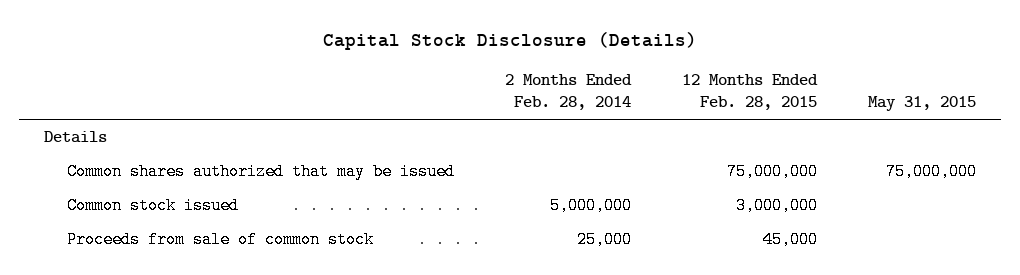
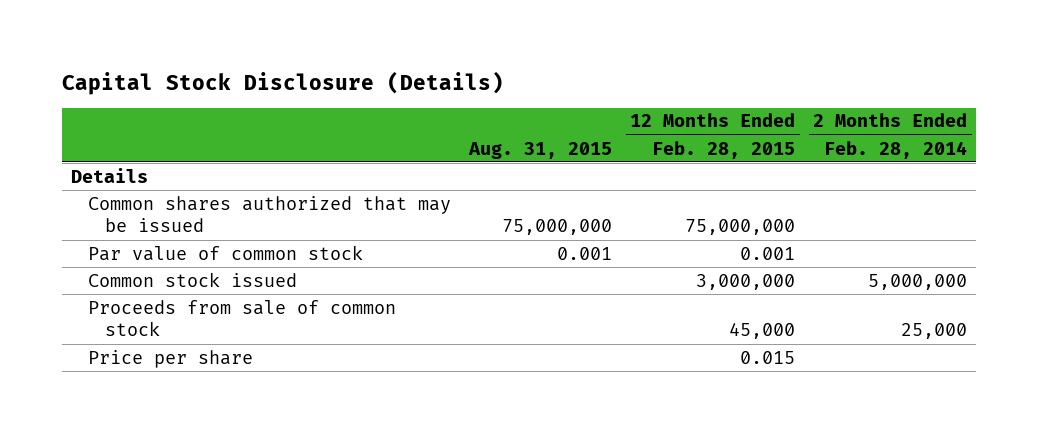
[867,96,976,112] May 31, 2015 -> none
none -> [468,141,613,159] Aug. 31, 2015
none -> [87,244,363,261] Par value of common stock
none -> [87,349,253,368] Price per share

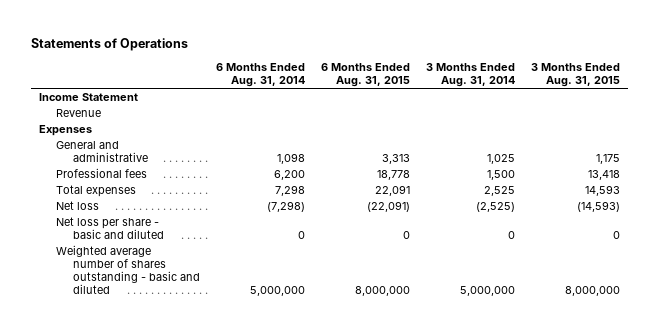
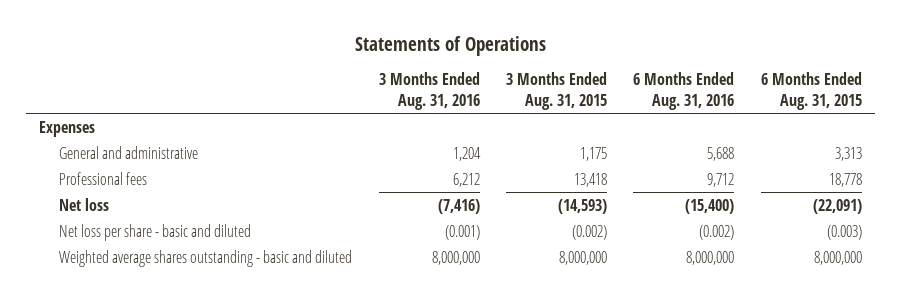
[215,63,305,88] 6 Months Ended Aug. 31, 2014 -> none
[425,63,515,88] 3 Months Ended Aug. 31, 2014 -> none
none -> [378,72,480,110] 3 Months Ended Aug. 31, 2016
none -> [633,72,735,110] 6 Months Ended Aug. 31, 2016
[39,92,139,101] Income Statement -> none
[55,108,101,117] Revenue -> none
[55,184,136,197] Total expenses -> none
[402,231,410,240] 0 -> [826,224,862,240] (0.003)
[612,231,620,240] 0 -> [572,224,608,240] (0.002)
[55,244,200,295] Weighted average number of shares outstanding - basic and diluted -> [59,249,353,267] Weighted average shares outstanding - basic and diluted

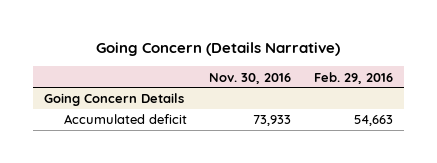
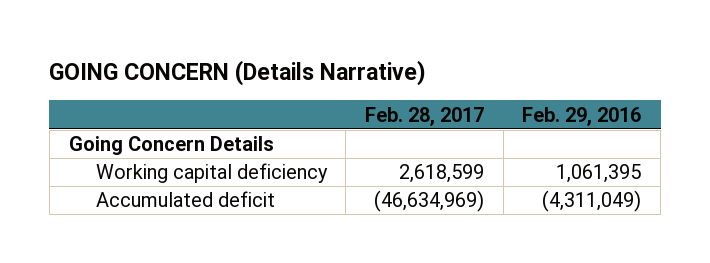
[96,42,341,57] Going Concern (Details Narrative) -> [49,60,427,87] GOING CONCERN (Details Narrative)
[209,72,292,84] Nov. 30, 2016 -> none
none -> [364,106,484,126] Feb. 28, 2017
none -> [95,163,328,184] Working capital deficiency
[353,115,393,127] 54,663 -> [542,190,642,213] (4,311,049)

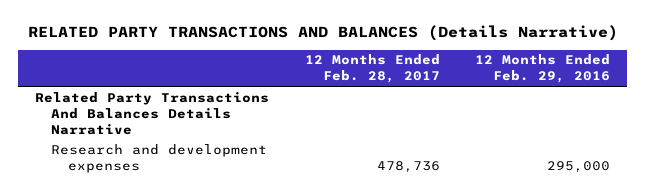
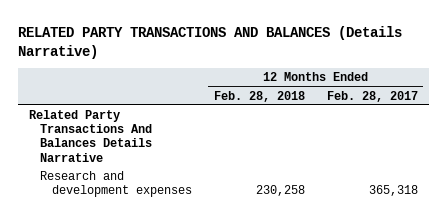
[474,54,610,84] 12 Months Ended Feb. 29, 2016 -> none
none -> [213,90,305,102] Feb. 28, 2018
[376,160,440,173] 478,736 -> [368,185,418,197] 365,318

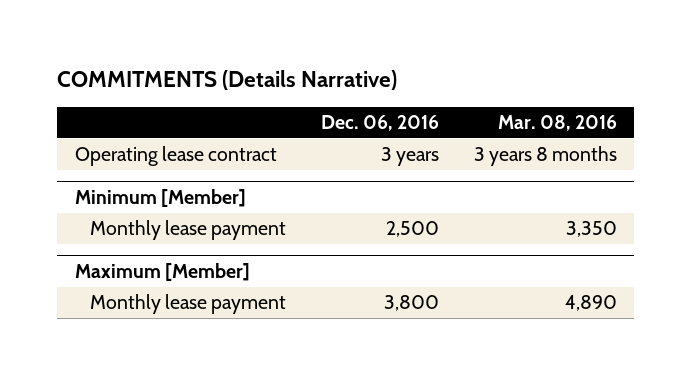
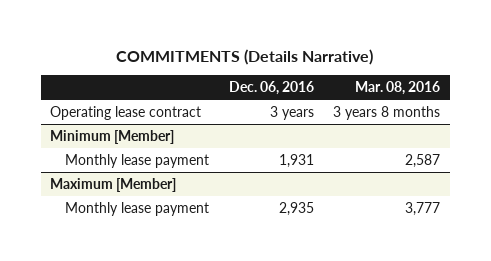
[386,221,440,238] 2,500 -> [278,153,314,168] 1,931
[566,221,618,238] 3,350 -> [405,153,441,168] 2,587
[384,295,440,312] 3,800 -> [278,201,314,216] 2,935
[565,295,618,312] 4,890 -> [405,201,441,216] 3,777

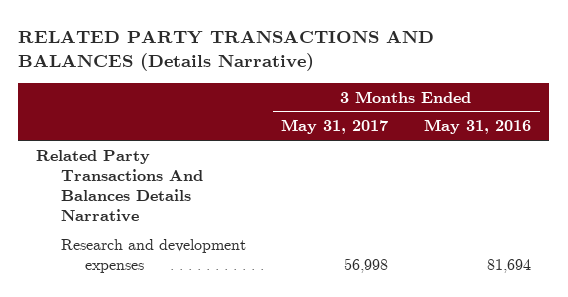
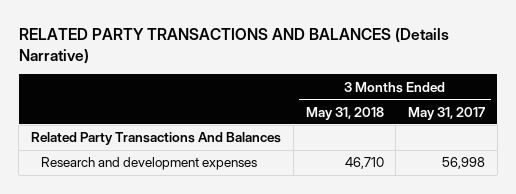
[424,119,532,135] May 31, 2016 -> none
none -> [305,106,384,120] May 31, 2018
[36,149,203,222] Related Party Transactions And Balances Details Narrative -> [31,132,282,146] Related Party Transactions And Balances

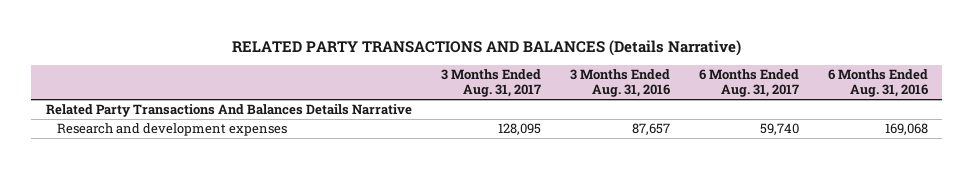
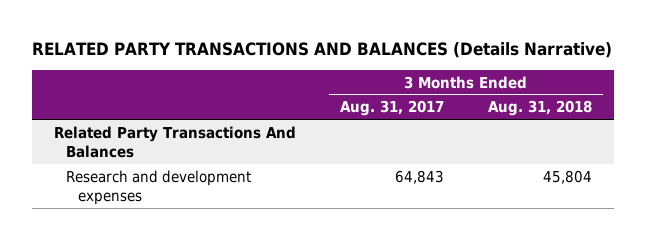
[569,68,670,98] 3 Months Ended Aug. 31, 2016 -> none
[698,68,799,98] 6 Months Ended Aug. 31, 2017 -> none
[827,68,928,98] 6 Months Ended Aug. 31, 2016 -> none
none -> [488,100,593,117] Aug. 31, 2018
[45,104,412,118] Related Party Transactions And Balances Details Narrative -> [53,125,296,159] Related Party Transactions And Balances
[497,123,541,136] 128,095 -> [394,169,444,184] 64,843

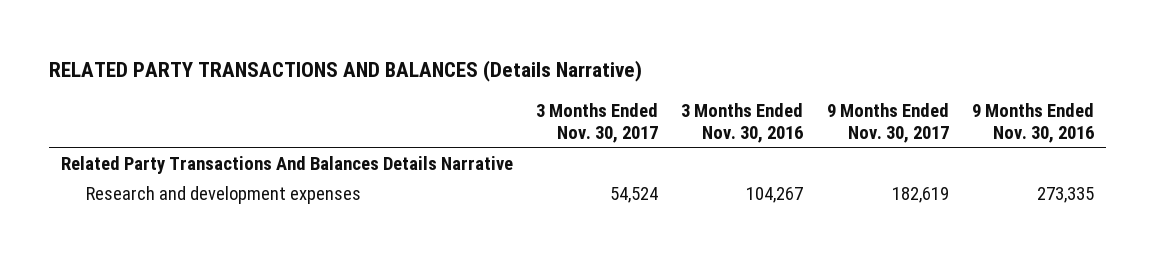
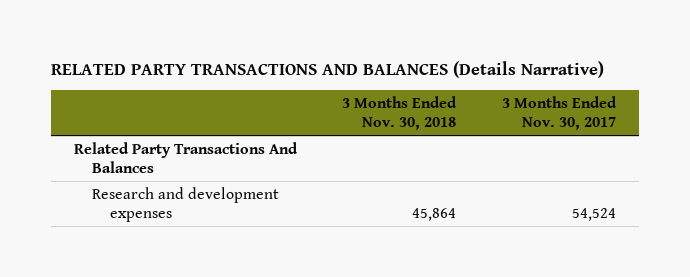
[681,103,804,143] 3 Months Ended Nov. 30, 2016 -> none
[826,103,949,143] 9 Months Ended Nov. 30, 2017 -> none
[972,103,1095,143] 9 Months Ended Nov. 30, 2016 -> none
none -> [342,96,458,130] 3 Months Ended Nov. 30, 2018
[60,155,513,174] Related Party Transactions And Balances Details Narrative -> [73,142,298,173] Related Party Transactions And Balances

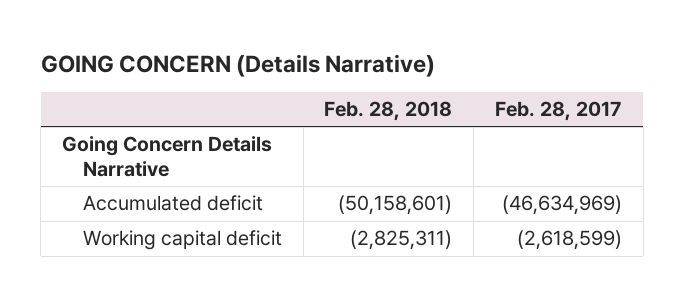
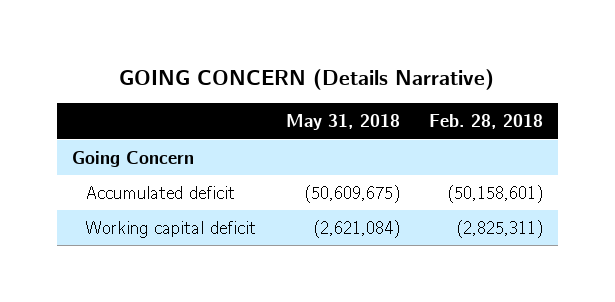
[494,100,622,121] Feb. 28, 2017 -> none
none -> [285,114,400,131] May 31, 2018
[62,136,273,177] Going Concern Details Narrative -> [71,150,194,167] Going Concern

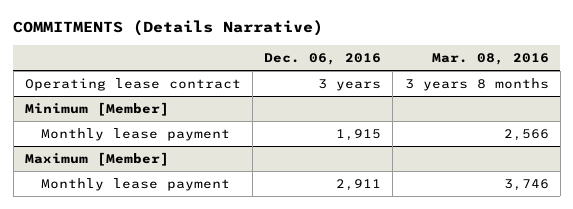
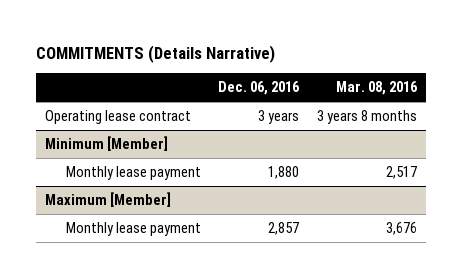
[336,128,382,141] 1,915 -> [268,166,300,180] 1,880
[503,128,549,141] 2,566 -> [385,166,417,180] 2,517
[336,178,382,191] 2,911 -> [268,222,300,236] 2,857
[503,178,549,191] 3,746 -> [385,222,417,236] 3,676

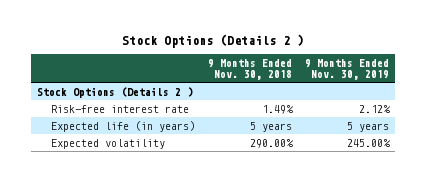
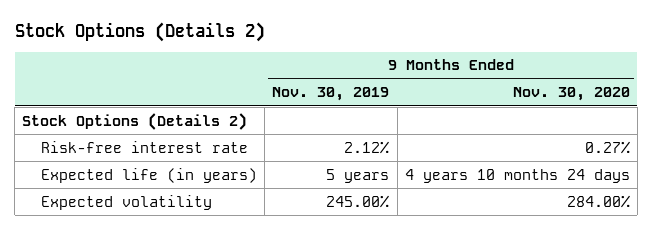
[122,34,305,49] Stock Options (Details 2 ) -> [14,22,265,43] Stock Options (Details 2)
[207,58,292,81] 9 Months Ended Nov. 30, 2018 -> none
none -> [512,87,630,102] Nov. 30, 2020
[37,86,194,98] Stock Options (Details 2 ) -> [22,112,248,130] Stock Options (Details 2)

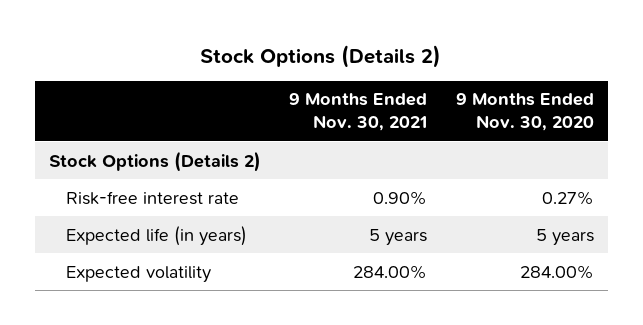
[272,87,390,102] Nov. 30, 2019 -> none
none -> [289,93,428,132] 9 Months Ended Nov. 30, 2021
[404,168,630,183] 4 years 10 months 24 days -> [535,228,594,246] 5 years

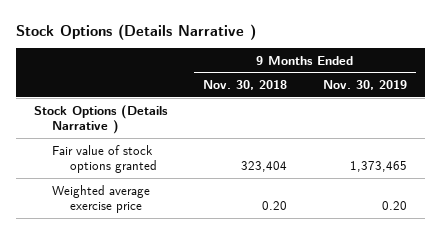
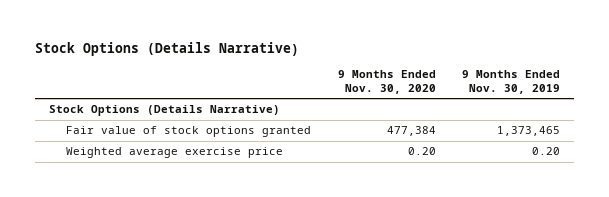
[16,23,257,40] Stock Options (Details Narrative ) -> [35,41,300,56] Stock Options (Details Narrative)
[203,80,288,91] Nov. 30, 2018 -> none
none -> [337,70,436,94] 9 Months Ended Nov. 30, 2020
[34,104,169,134] Stock Options (Details Narrative ) -> [48,105,280,117] Stock Options (Details Narrative)

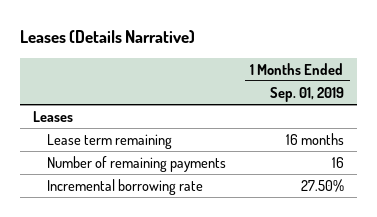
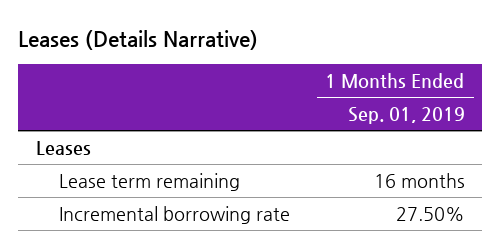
[46,155,226,172] Number of remaining payments -> none

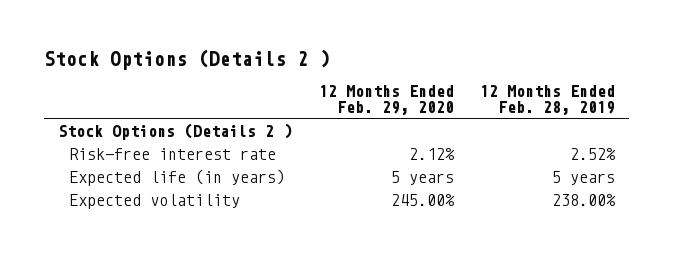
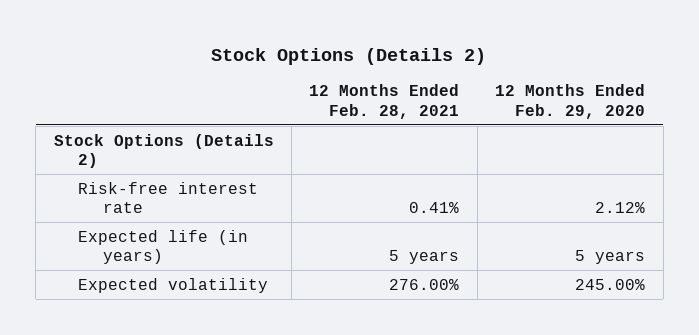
[44,48,331,70] Stock Options (Details 2 ) -> [211,47,487,65] Stock Options (Details 2)
[480,85,616,116] 12 Months Ended Feb. 28, 2019 -> none
none -> [309,84,460,119] 12 Months Ended Feb. 28, 2021
[57,122,292,140] Stock Options (Details 2 ) -> [53,133,274,169] Stock Options (Details 2)

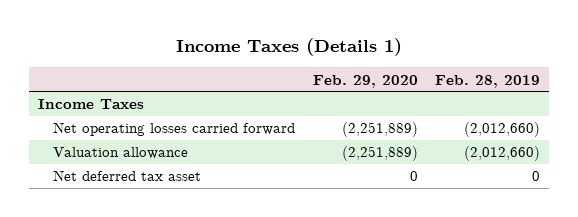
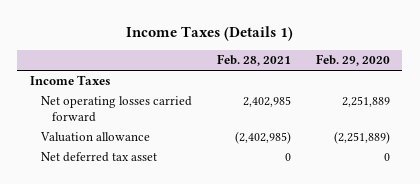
[435,74,541,88] Feb. 28, 2019 -> none
none -> [217,54,292,67] Feb. 28, 2021
[341,122,418,138] (2,251,889) -> [342,96,391,108] 2,251,889

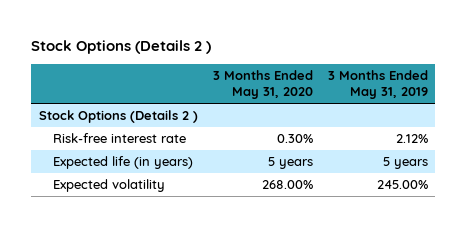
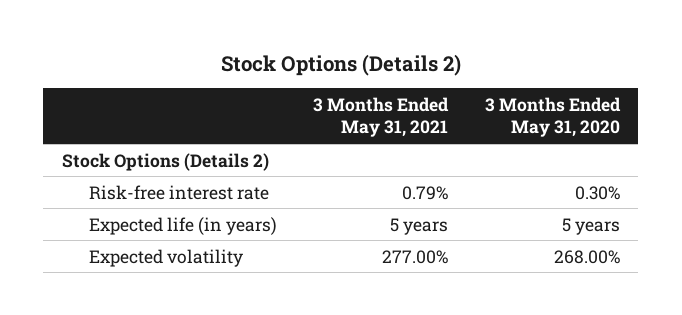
[31,40,212,55] Stock Options (Details 2 ) -> [220,53,461,76] Stock Options (Details 2)
[327,70,428,100] 3 Months Ended May 31, 2019 -> none
none -> [313,97,450,138] 3 Months Ended May 31, 2021
[38,110,198,124] Stock Options (Details 2 ) -> [61,152,269,171] Stock Options (Details 2)

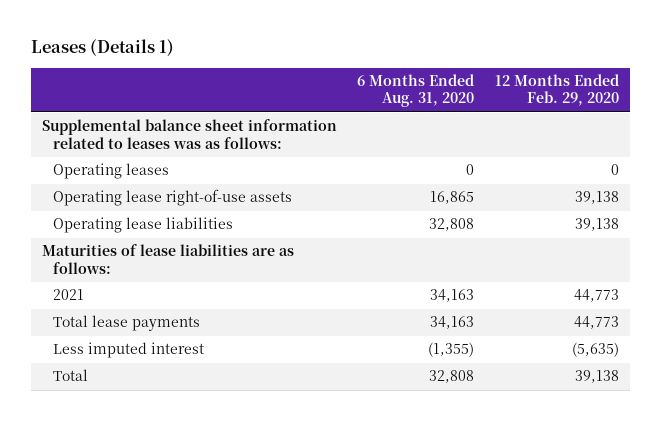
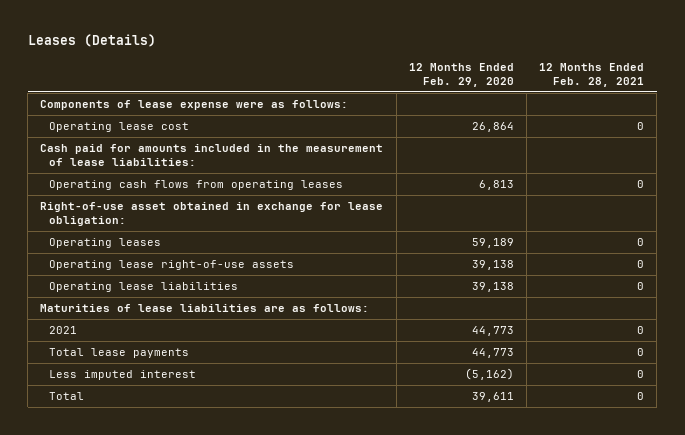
[31,39,175,57] Leases (Details 1) -> [27,33,156,47] Leases (Details)
[357,74,475,108] 6 Months Ended Aug. 31, 2020 -> none
none -> [539,62,645,87] 12 Months Ended Feb. 28, 2021
[41,119,337,149] Supplemental balance sheet information related to leases was as follows: -> none
none -> [40,99,349,110] Components of lease expense were as follows:
none -> [48,121,189,132] Operating lease cost
none -> [40,143,384,167] Cash paid for amounts included in the measurement of lease liabilities:
none -> [48,179,343,190] Operating cash flows from operating leases
none -> [40,201,384,227] Right-of-use asset obtained in exchange for lease obligation:
[611,164,620,176] 0 -> [471,237,514,248] 59,189
[572,342,620,358] (5,635) -> [464,367,514,380] (5,162)
[575,370,620,384] 39,138 -> [471,391,514,402] 39,611

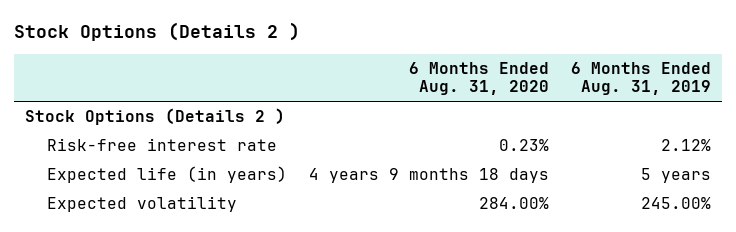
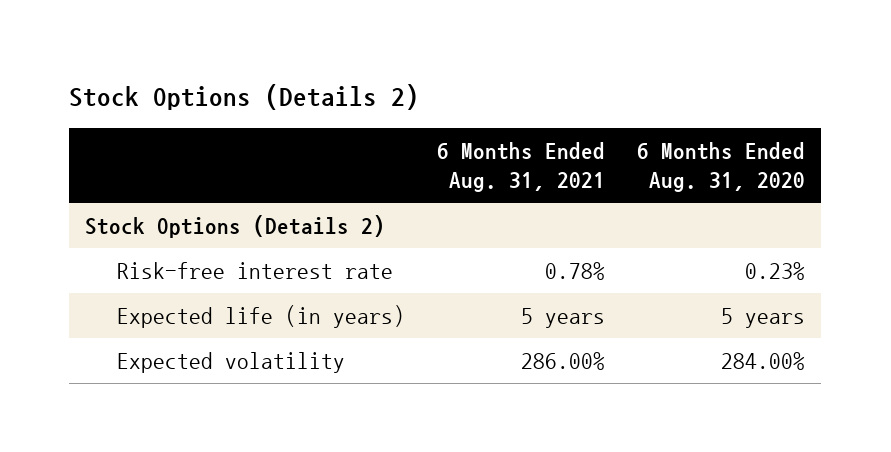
[13,22,300,42] Stock Options (Details 2 ) -> [69,84,420,111] Stock Options (Details 2)
[571,61,712,96] 6 Months Ended Aug. 31, 2019 -> none
none -> [437,142,606,192] 6 Months Ended Aug. 31, 2021
[24,108,285,126] Stock Options (Details 2 ) -> [85,215,386,239] Stock Options (Details 2)
[309,168,550,184] 4 years 9 months 18 days -> [721,308,806,329] 5 years

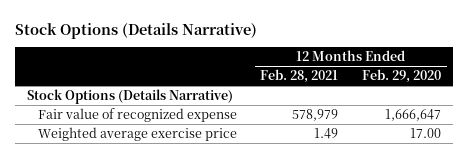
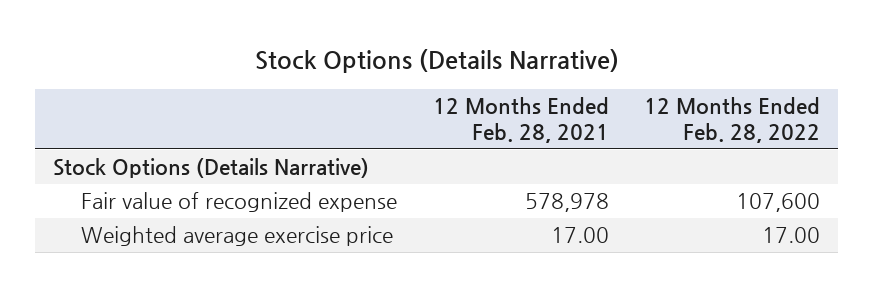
[361,69,441,84] Feb. 29, 2020 -> none
none -> [644,97,821,144] 12 Months Ended Feb. 28, 2022
[292,109,339,122] 578,979 -> [524,193,609,213] 578,978
[314,128,339,140] 1.49 -> [550,227,609,244] 17.00

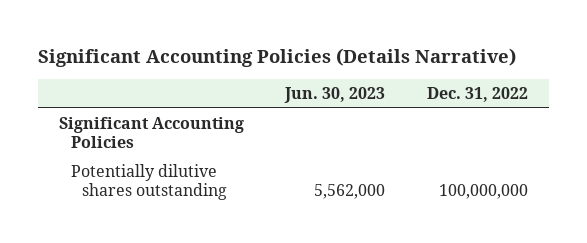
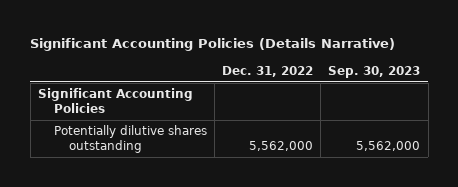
[284,87,386,104] Jun. 30, 2023 -> none
none -> [328,65,421,78] Sep. 30, 2023
[438,184,528,200] 100,000,000 -> [249,140,314,151] 5,562,000

